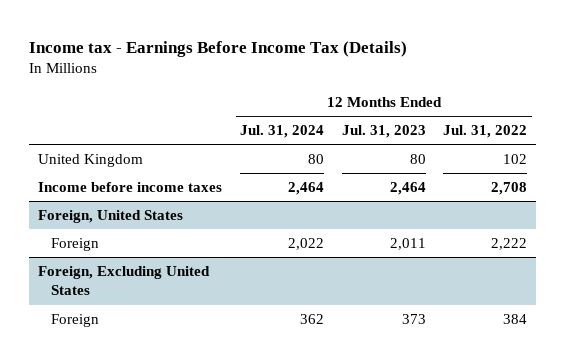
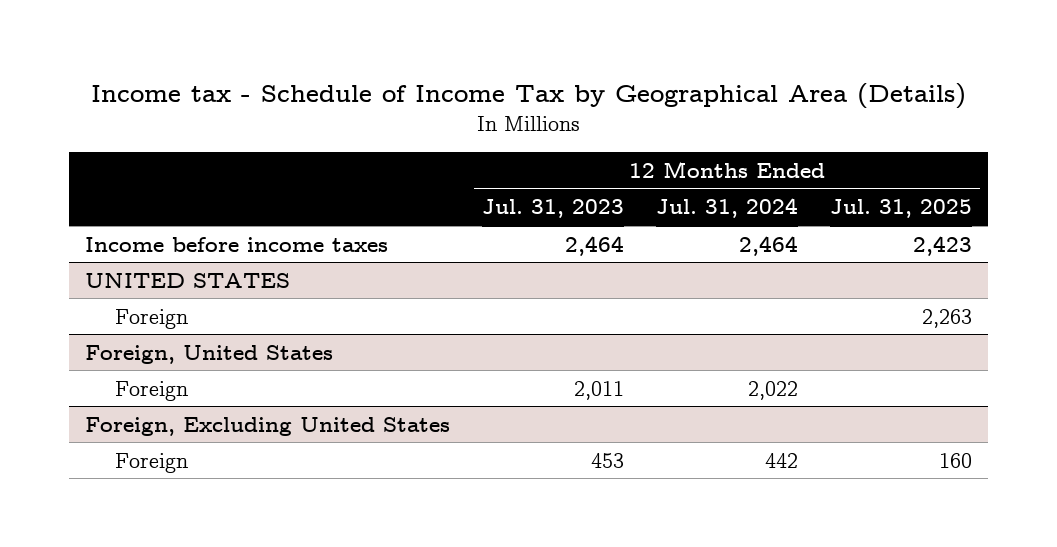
[29,40,408,57] Income tax - Earnings Before Income Tax (Details) -> [90,83,966,110] Income tax - Schedule of Income Tax by Geographical Area (Details)
[443,124,528,138] Jul. 31, 2022 -> none
none -> [830,199,973,219] Jul. 31, 2025
[38,153,144,167] United Kingdom -> none
none -> [85,272,291,288] UNITED STATES
none -> [115,308,189,329] Foreign
[299,313,324,324] 362 -> [765,452,799,468] 442
[401,313,426,324] 373 -> [591,452,625,468] 453

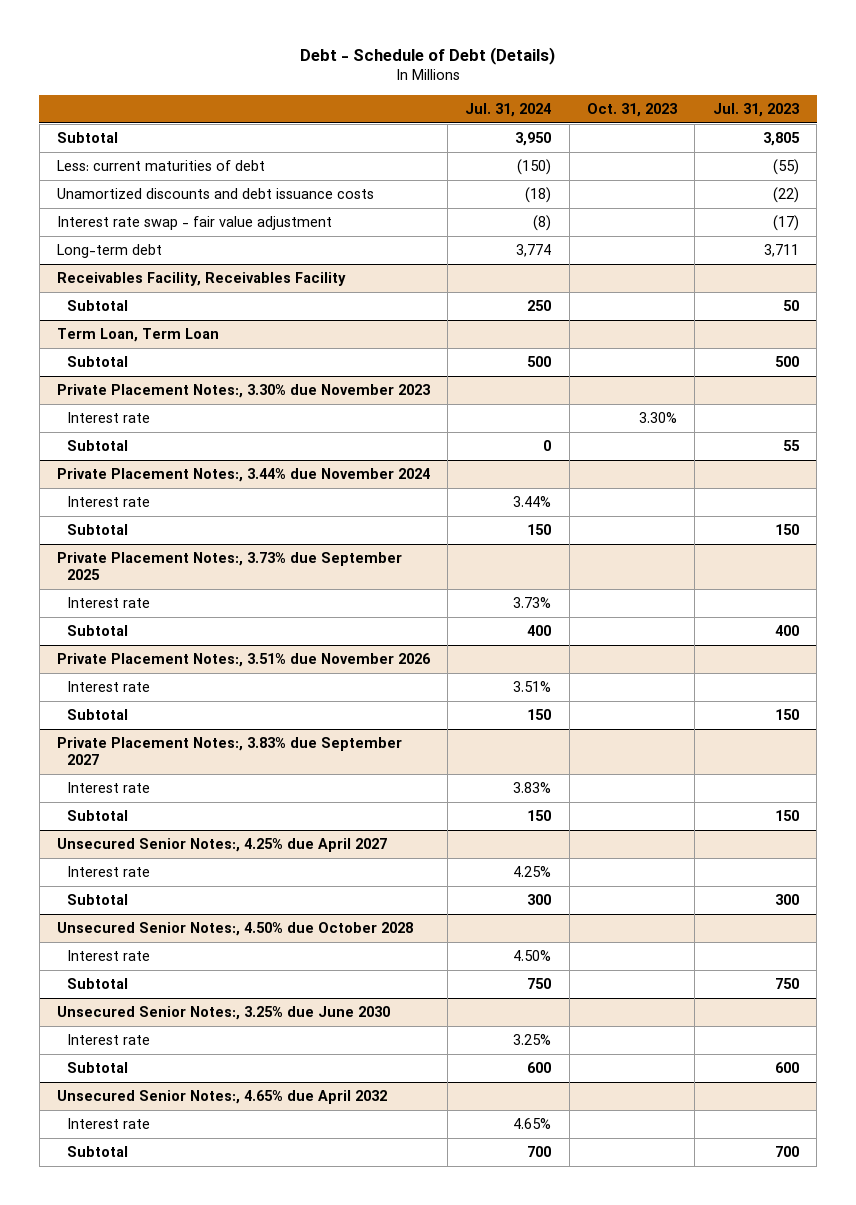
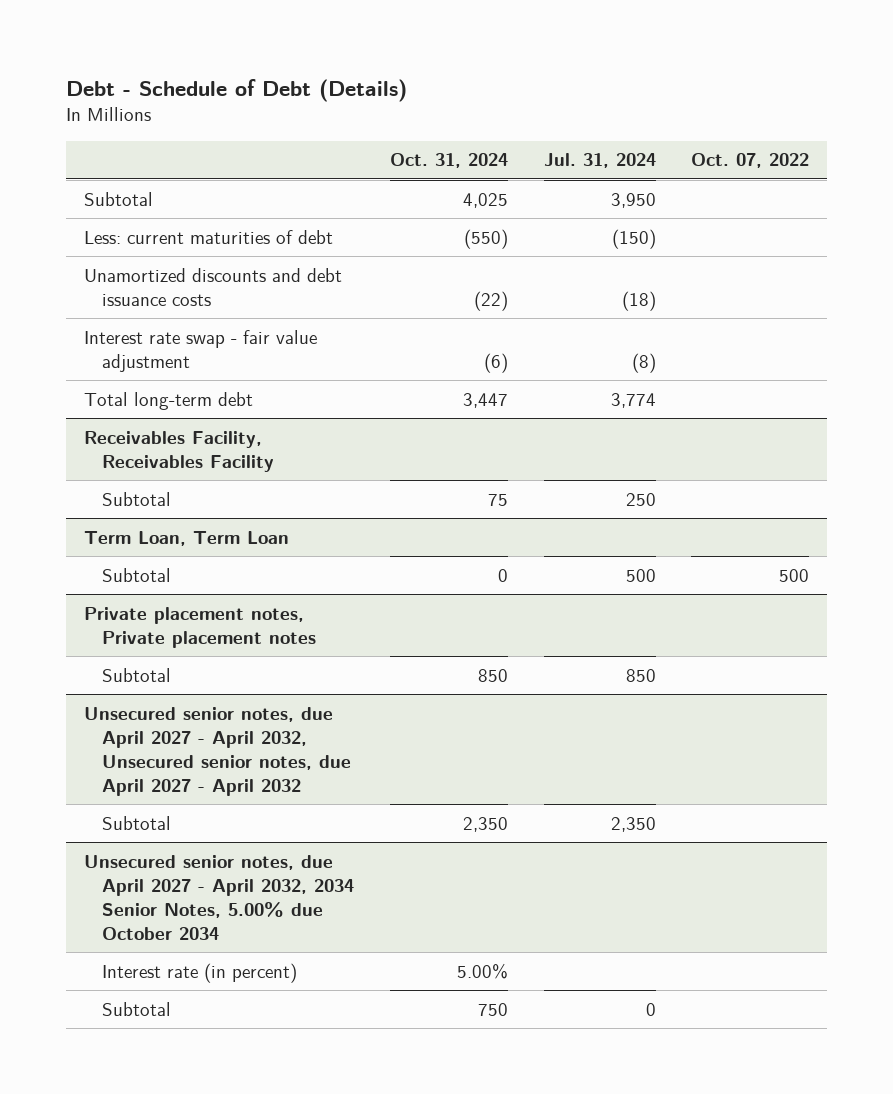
[587,102,678,117] Oct. 31, 2023 -> none
[712,102,799,117] Jul. 31, 2023 -> none
none -> [389,153,508,169] Oct. 31, 2024
none -> [691,153,810,169] Oct. 07, 2022
[56,244,162,259] Long-term debt -> [83,391,253,410] Total long-term debt
[56,384,430,399] Private Placement Notes:, 3.30% due November 2023 -> none
none -> [83,606,317,648] Private placement notes, Private placement notes
none -> [102,667,172,682] Subtotal
none -> [83,706,352,796] Unsecured senior notes, due April 2027 - April 2032, Unsecured senior notes, due April 2027 - April 2032
none -> [102,815,172,830] Subtotal
none -> [83,854,355,940] Unsecured senior notes, due April 2027 - April 2032, 2034 Senior Notes, 5.00% due October 2034
[67,412,151,424] Interest rate -> [102,962,298,983] Interest rate (in percent)
[56,468,430,483] Private Placement Notes:, 3.44% due November 2024 -> none
[67,496,151,508] Interest rate -> none
[67,524,129,536] Subtotal -> none
[56,552,402,580] Private Placement Notes:, 3.73% due September 2025 -> none
[67,597,151,609] Interest rate -> none
[67,625,129,637] Subtotal -> none
[56,653,431,668] Private Placement Notes:, 3.51% due November 2026 -> none
[67,681,151,693] Interest rate -> none
[67,709,129,721] Subtotal -> none
[56,737,402,765] Private Placement Notes:, 3.83% due September 2027 -> none
[67,782,151,794] Interest rate -> none
[67,810,129,822] Subtotal -> none
[56,838,387,853] Unsecured Senior Notes:, 4.25% due April 2027 -> none
[67,866,151,878] Interest rate -> none
[67,894,129,906] Subtotal -> none
[56,922,413,937] Unsecured Senior Notes:, 4.50% due October 2028 -> none
[67,950,151,962] Interest rate -> none
[67,978,129,990] Subtotal -> none
[56,1006,390,1021] Unsecured Senior Notes:, 3.25% due June 2030 -> none
[67,1034,151,1046] Interest rate -> none
[67,1062,129,1074] Subtotal -> none
[56,1090,387,1105] Unsecured Senior Notes:, 4.65% due April 2032 -> none
[67,1118,151,1130] Interest rate -> none
[67,1146,129,1158] Subtotal -> none

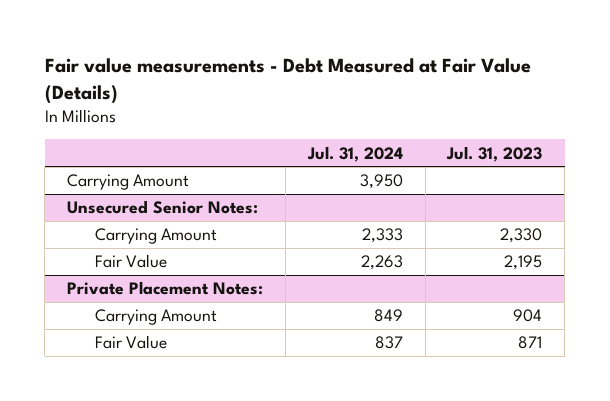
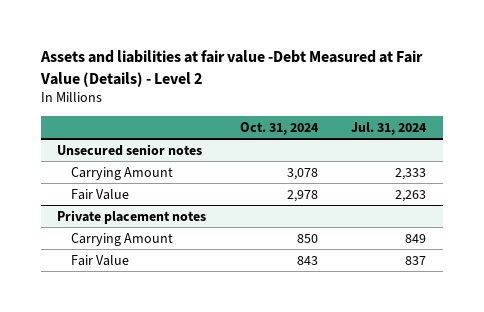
[44,57,531,104] Fair value measurements - Debt Measured at Fair Value (Details) -> [39,50,423,87] Assets and liabilities at fair value -Debt Measured at Fair Value (Details) - Level 2
[446,145,543,162] Jul. 31, 2023 -> none
none -> [239,121,319,135] Oct. 31, 2024
[67,174,190,191] Carrying Amount -> none
[67,200,259,215] Unsecured Senior Notes: -> [57,143,203,156] Unsecured senior notes
[67,281,264,296] Private Placement Notes: -> [57,209,207,224] Private placement notes

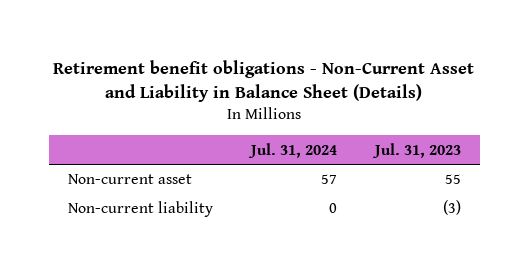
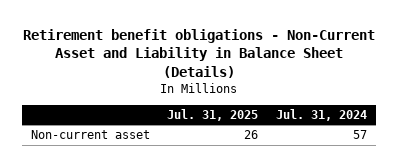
[371,142,461,158] Jul. 31, 2023 -> none
none -> [167,108,259,121] Jul. 31, 2025
[68,201,214,218] Non-current liability -> none

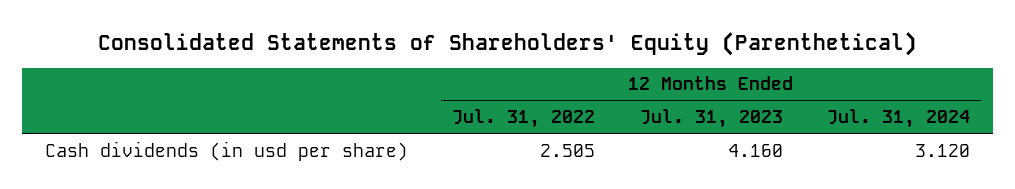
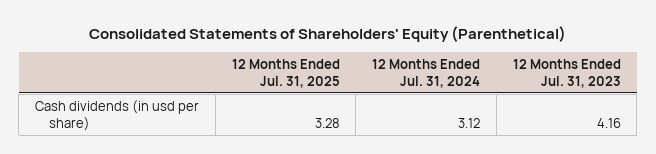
[452,109,596,129] Jul. 31, 2022 -> none
none -> [231,58,340,88] 12 Months Ended Jul. 31, 2025
[727,143,783,157] 4.160 -> [596,117,621,128] 4.16
[915,143,971,157] 3.120 -> [458,117,481,128] 3.12

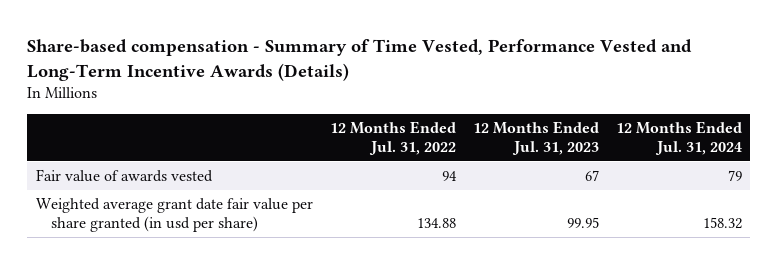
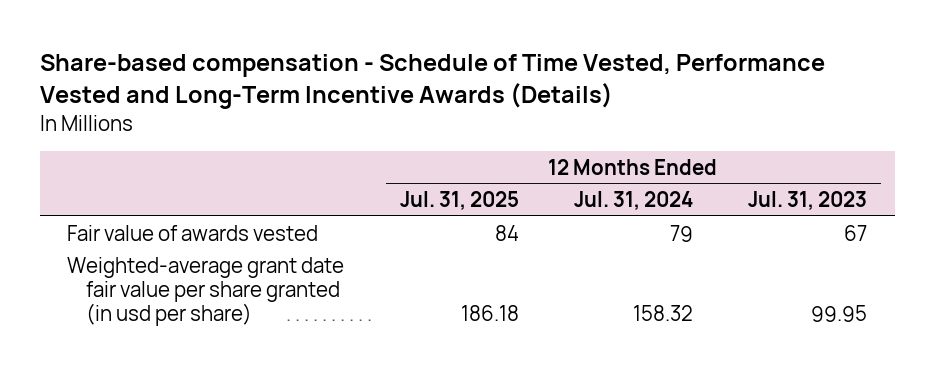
[27,39,693,81] Share-based compensation - Summary of Time Vested, Performance Vested and Long-Term Incentive Awards (Details) -> [39,54,825,110] Share-based compensation - Schedule of Time Vested, Performance Vested and Long-Term Incentive Awards (Details)
[329,121,456,156] 12 Months Ended Jul. 31, 2022 -> none
none -> [399,190,519,210] Jul. 31, 2025
[35,198,313,232] Weighted average grant date fair value per share granted (in usd per share) -> [67,256,345,327] Weighted-average grant date fair value per share granted (in usd per share)

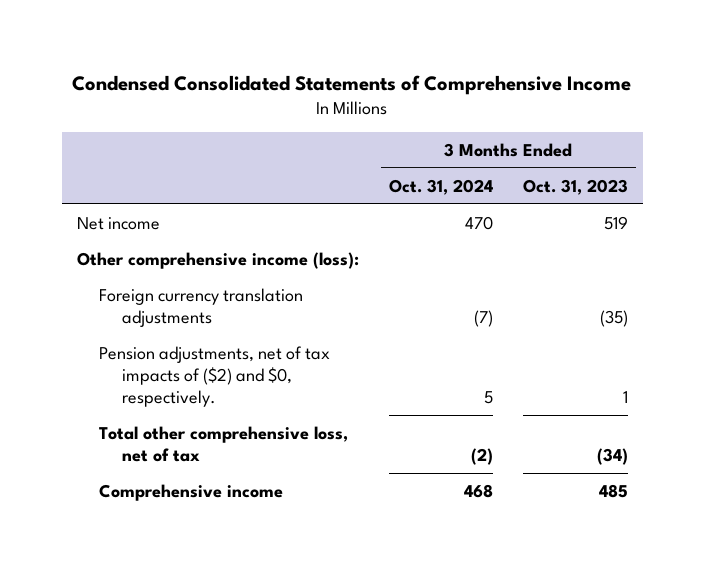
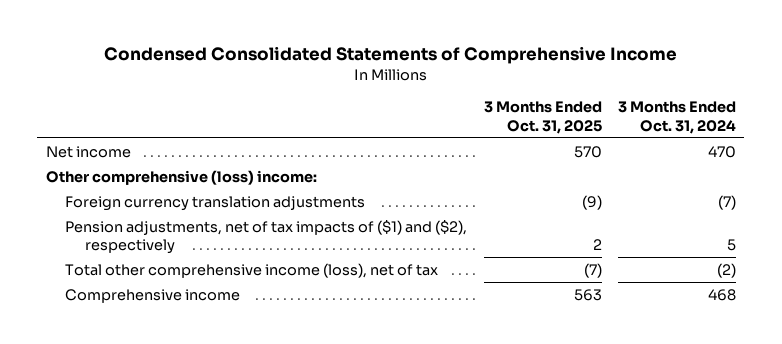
[523,178,629,195] Oct. 31, 2023 -> none
none -> [483,101,602,134] 3 Months Ended Oct. 31, 2025
[76,251,359,269] Other comprehensive income (loss): -> [45,169,317,185] Other comprehensive (loss) income:
[99,345,331,407] Pension adjustments, net of tax impacts of ($2) and $0, respectively. -> [65,219,468,255] Pension adjustments, net of tax impacts of ($1) and ($2), respectively
[99,425,349,462] Total other comprehensive loss, net of tax -> [65,262,439,278] Total other comprehensive income (loss), net of tax

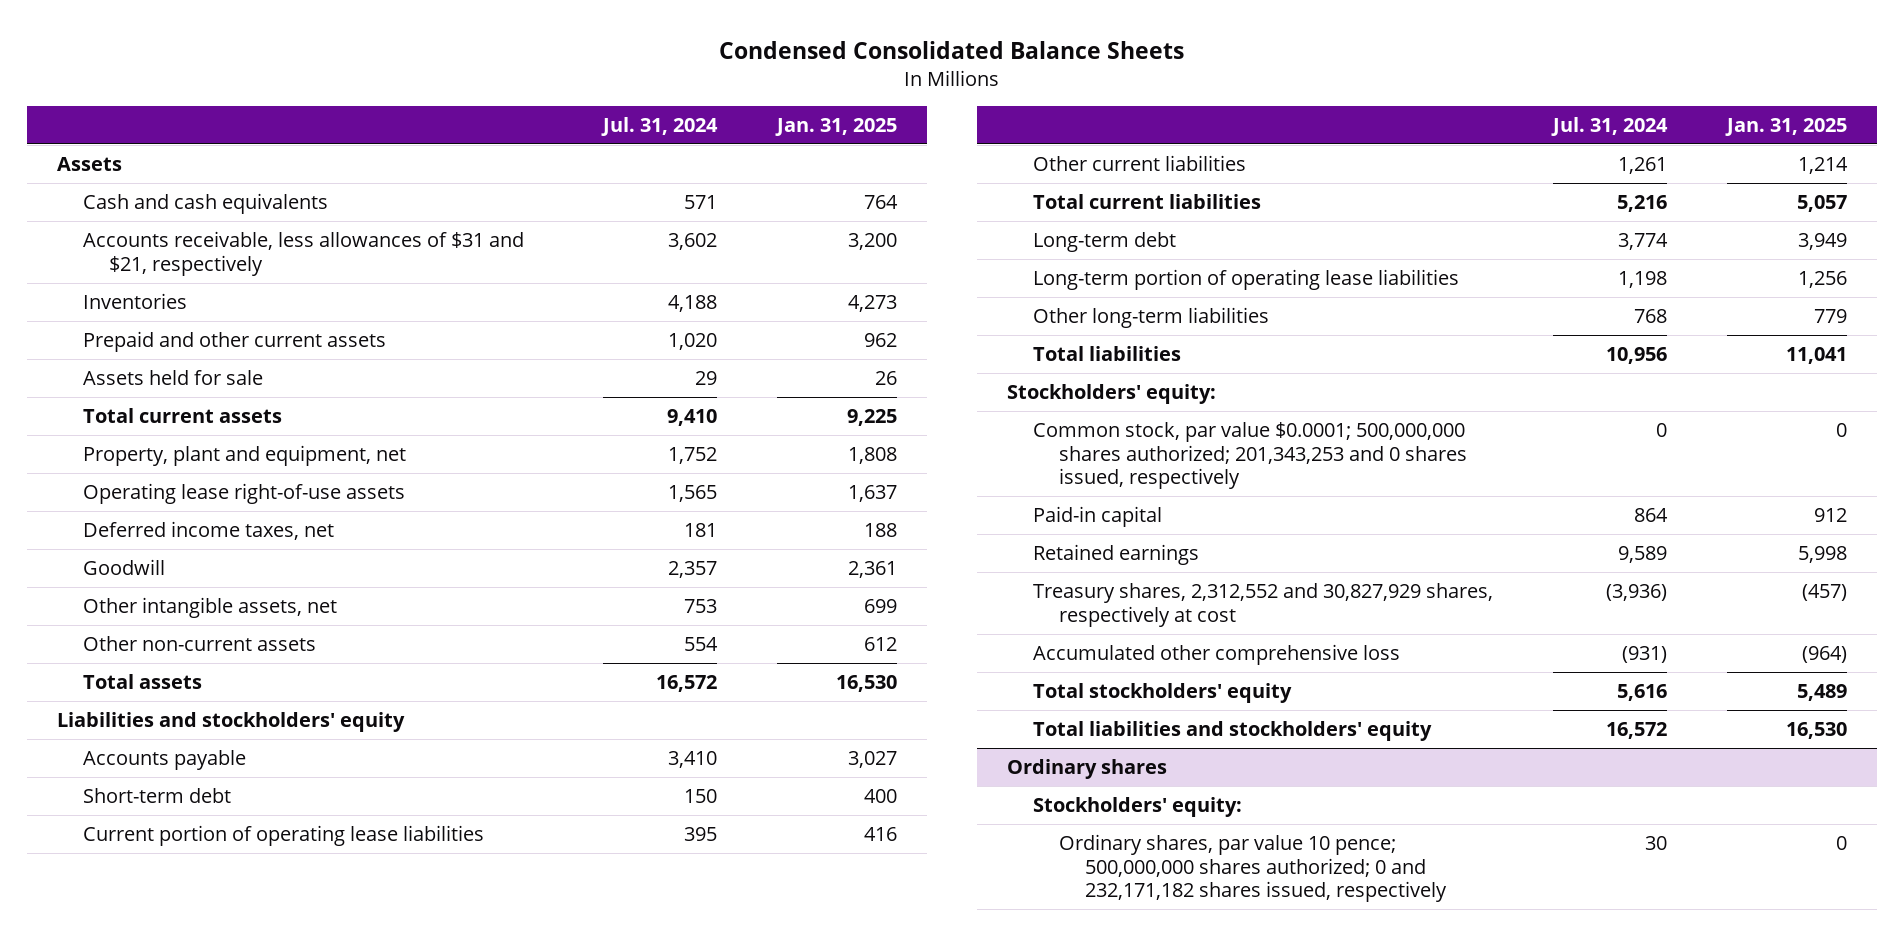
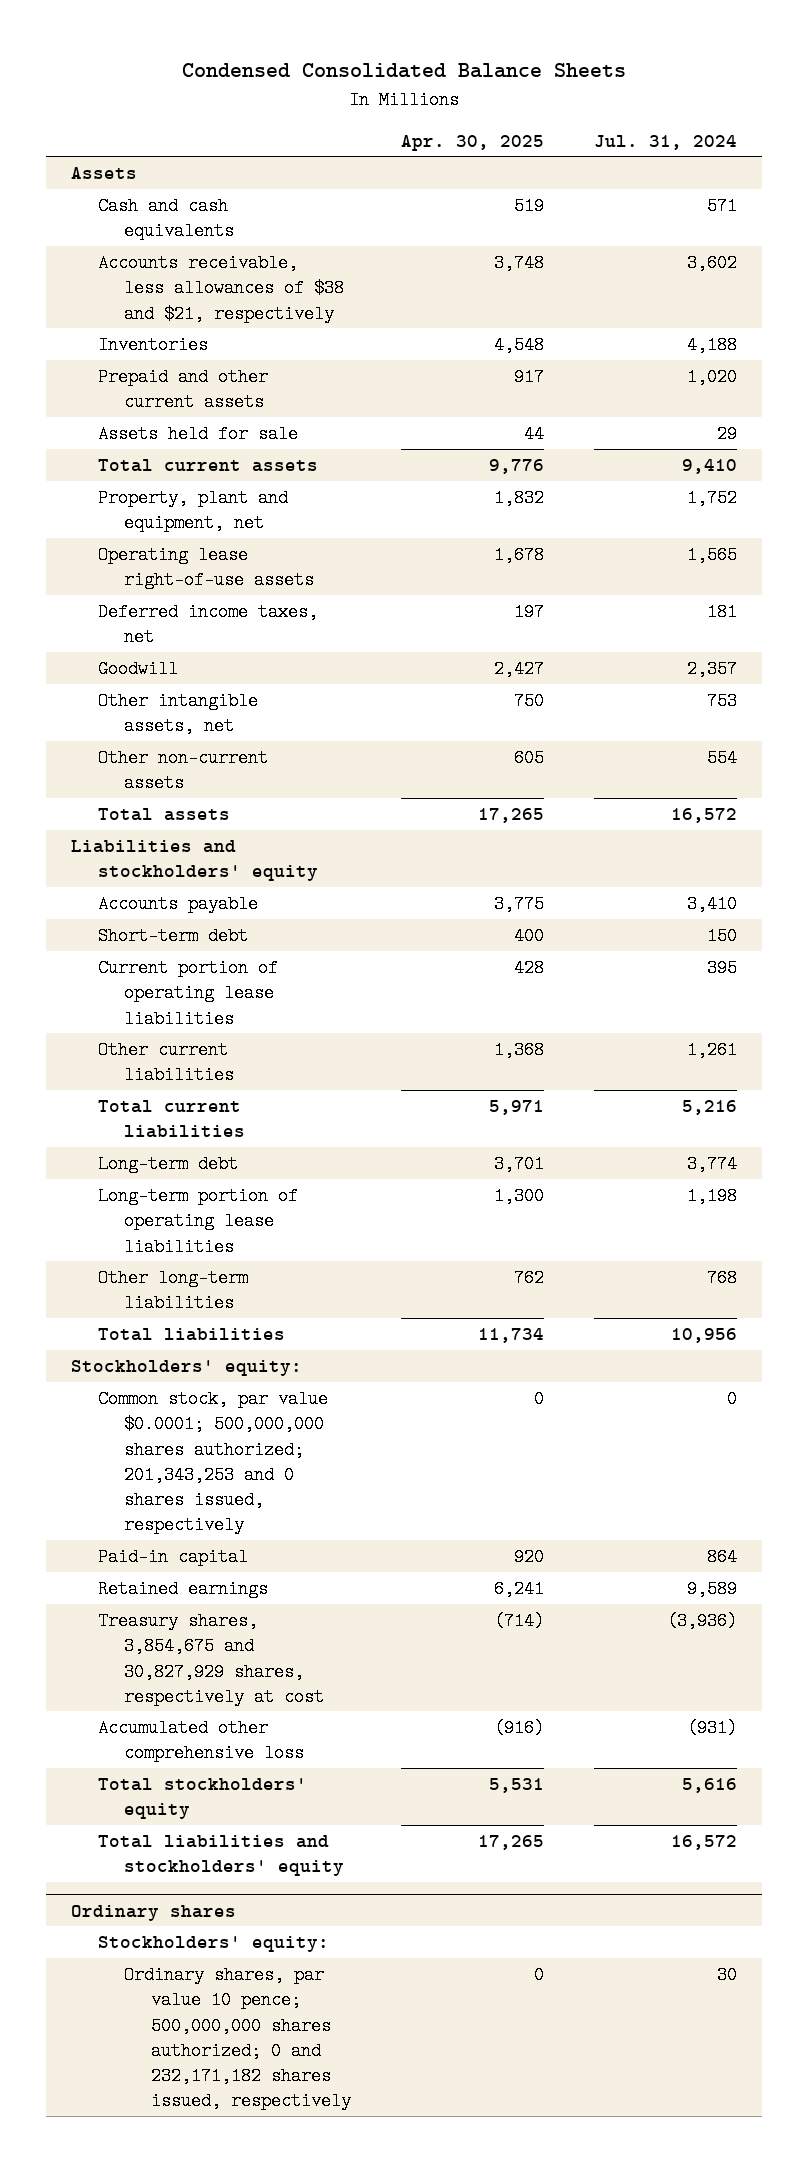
[775,117,898,136] Jan. 31, 2025 -> none
none -> [401,134,545,151] Apr. 30, 2025
[83,231,525,276] Accounts receivable, less allowances of $31 and $21, respectively -> [97,253,345,323] Accounts receivable, less allowances of $38 and $21, respectively
[1033,583,1494,627] Treasury shares, 2,312,552 and 30,827,929 shares, respectively at cost -> [97,1611,325,1706] Treasury shares, 3,854,675 and 30,827,929 shares, respectively at cost

